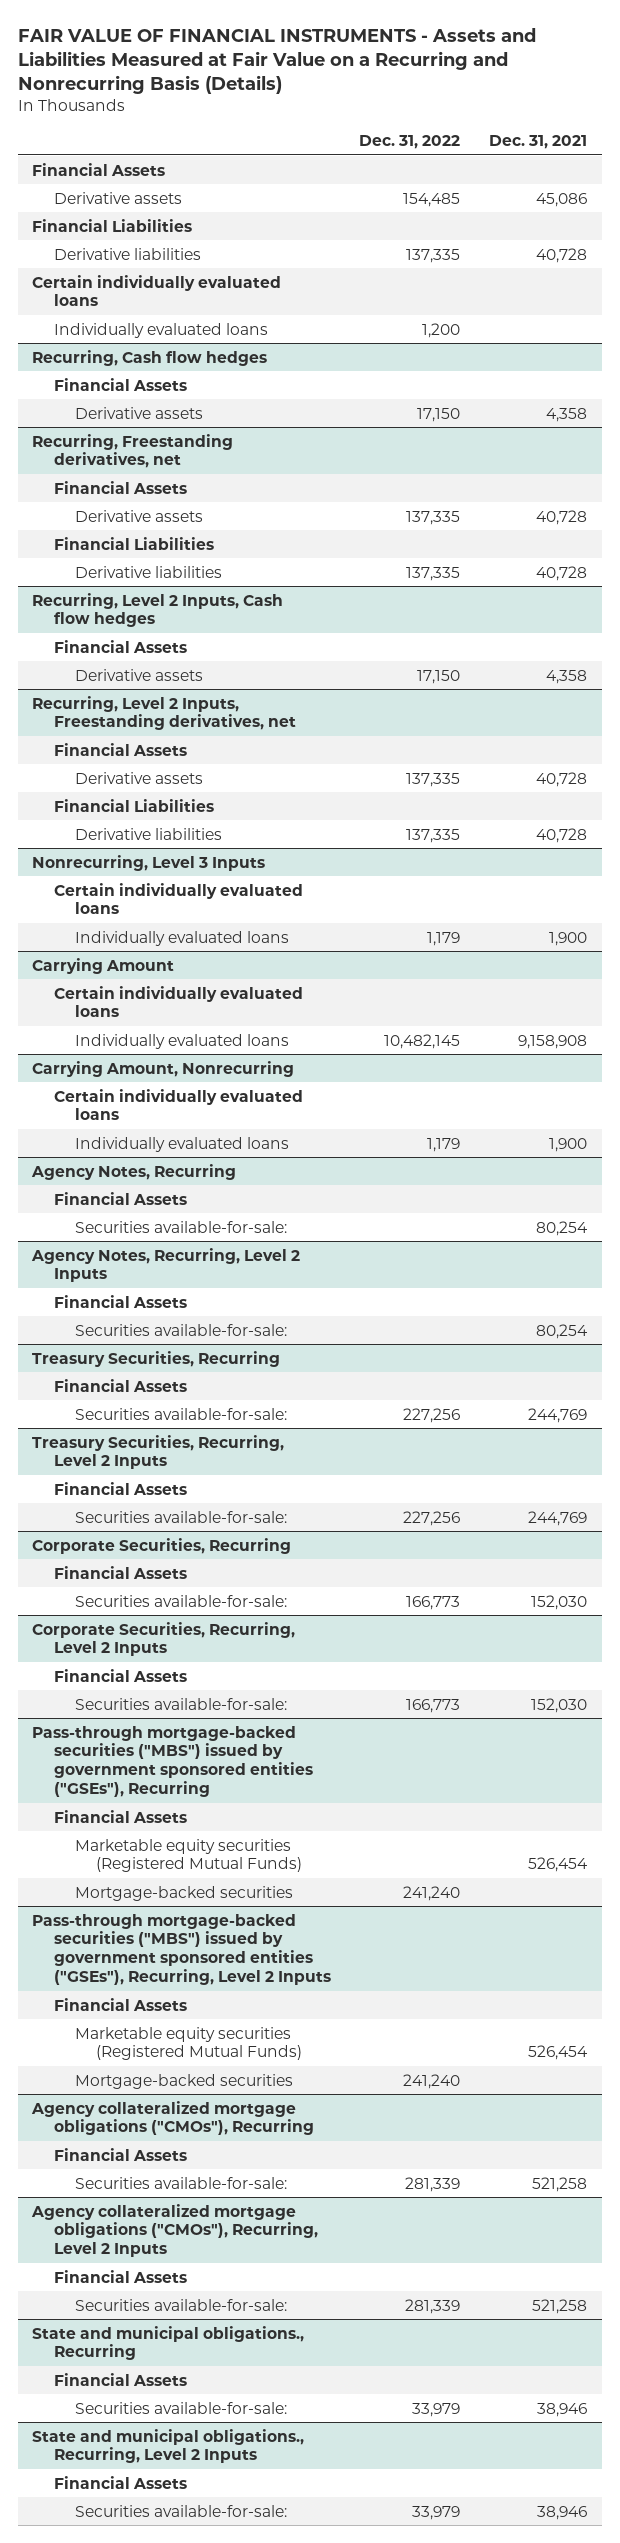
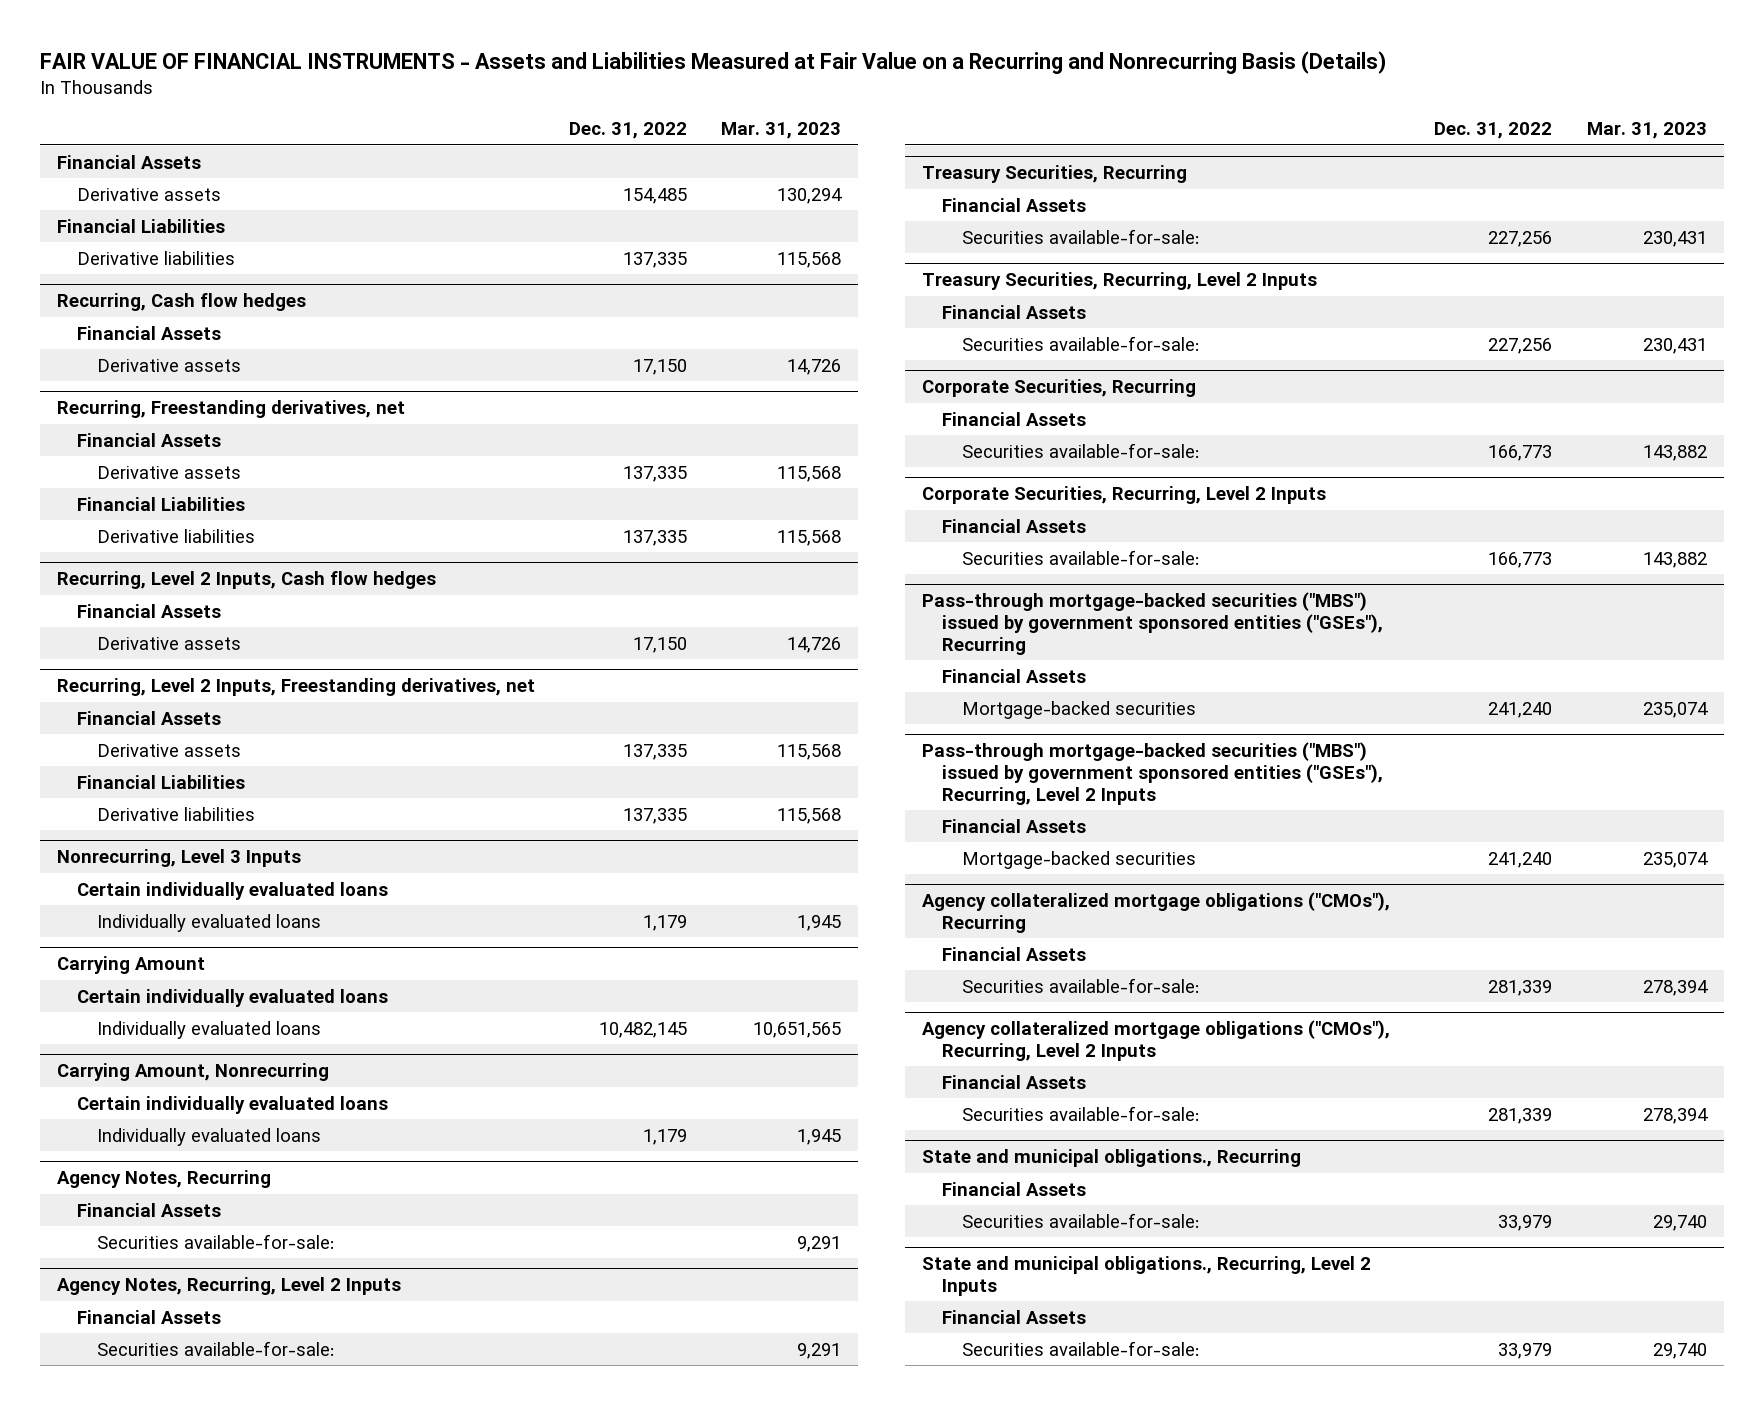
[489,135,588,150] Dec. 31, 2021 -> none
none -> [721,122,842,140] Mar. 31, 2023
[32,274,282,307] Certain individually evaluated loans -> none
[53,322,268,338] Individually evaluated loans -> none
[74,1838,302,1873] Marketable equity securities (Registered Mutual Funds) -> none
[74,2026,302,2061] Marketable equity securities (Registered Mutual Funds) -> none

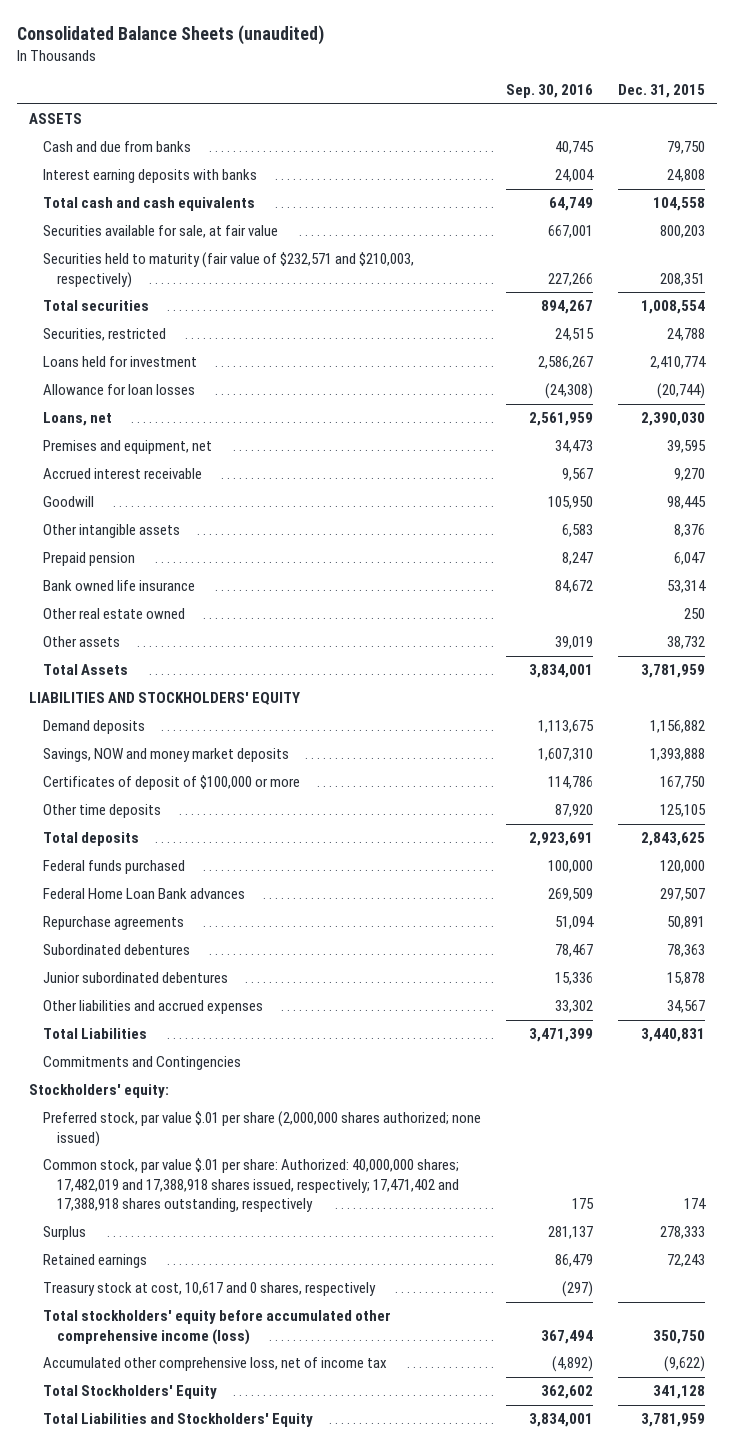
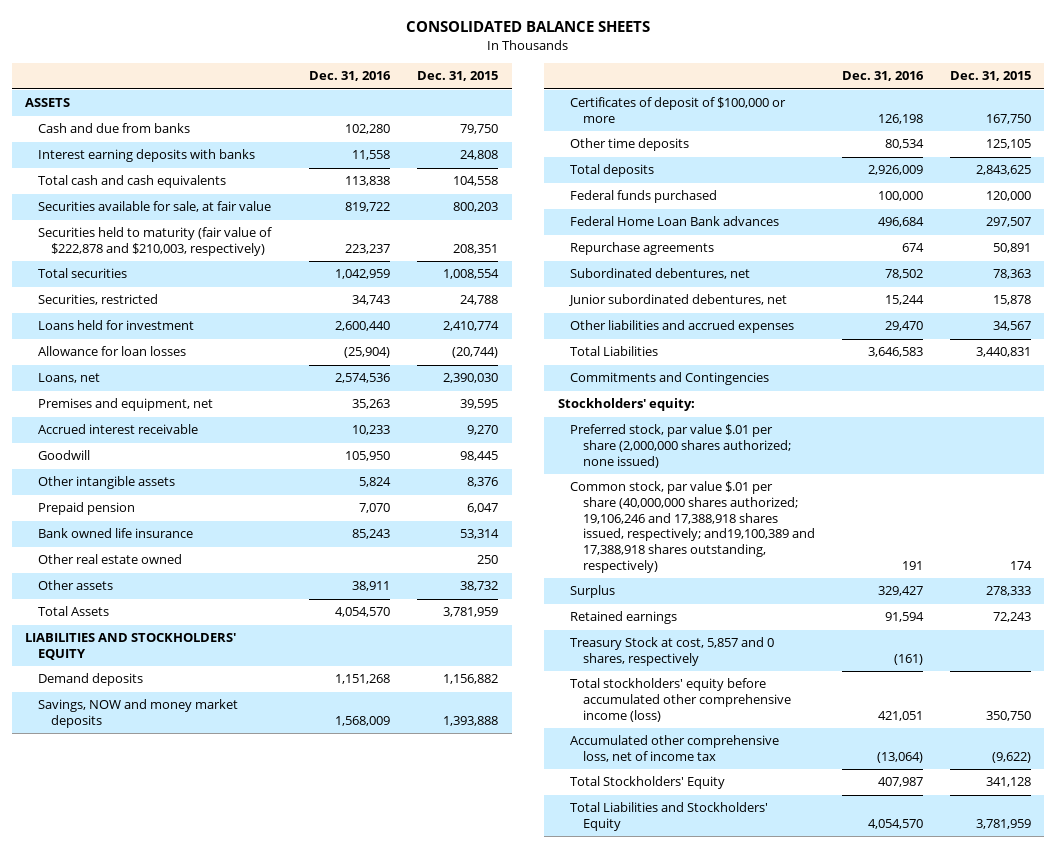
[16,25,324,46] Consolidated Balance Sheets (unaudited) -> [406,21,651,33] CONSOLIDATED BALANCE SHEETS
[505,84,593,99] Sep. 30, 2016 -> none
none -> [309,71,392,82] Dec. 31, 2016
[43,252,415,288] Securities held to maturity (fair value of $232,571 and $210,003, respectively) -> [38,227,273,257] Securities held to maturity (fair value of $222,878 and $210,003, respectively)
[43,944,191,956] Subordinated debentures -> [570,268,751,280] Subordinated debentures, net
[43,972,229,984] Junior subordinated debentures -> [568,294,788,307] Junior subordinated debentures, net
[43,1158,460,1213] Common stock, par value $.01 per share: Authorized: 40,000,000 shares; 17,482,019 and 17,388,918 shares issued, respectively; 17,471,402 and 17,388,918 shares outstanding, respectively -> [570,481,815,573] Common stock, par value $.01 per share (40,000,000 shares authorized; 19,106,246 and 17,388,918 shares issued, respectively; and19,100,389 and 17,388,918 shares outstanding, respectively)
[43,1282,377,1297] Treasury stock at cost, 10,617 and 0 shares, respectively -> [570,637,775,667] Treasury Stock at cost, 5,857 and 0 shares, respectively

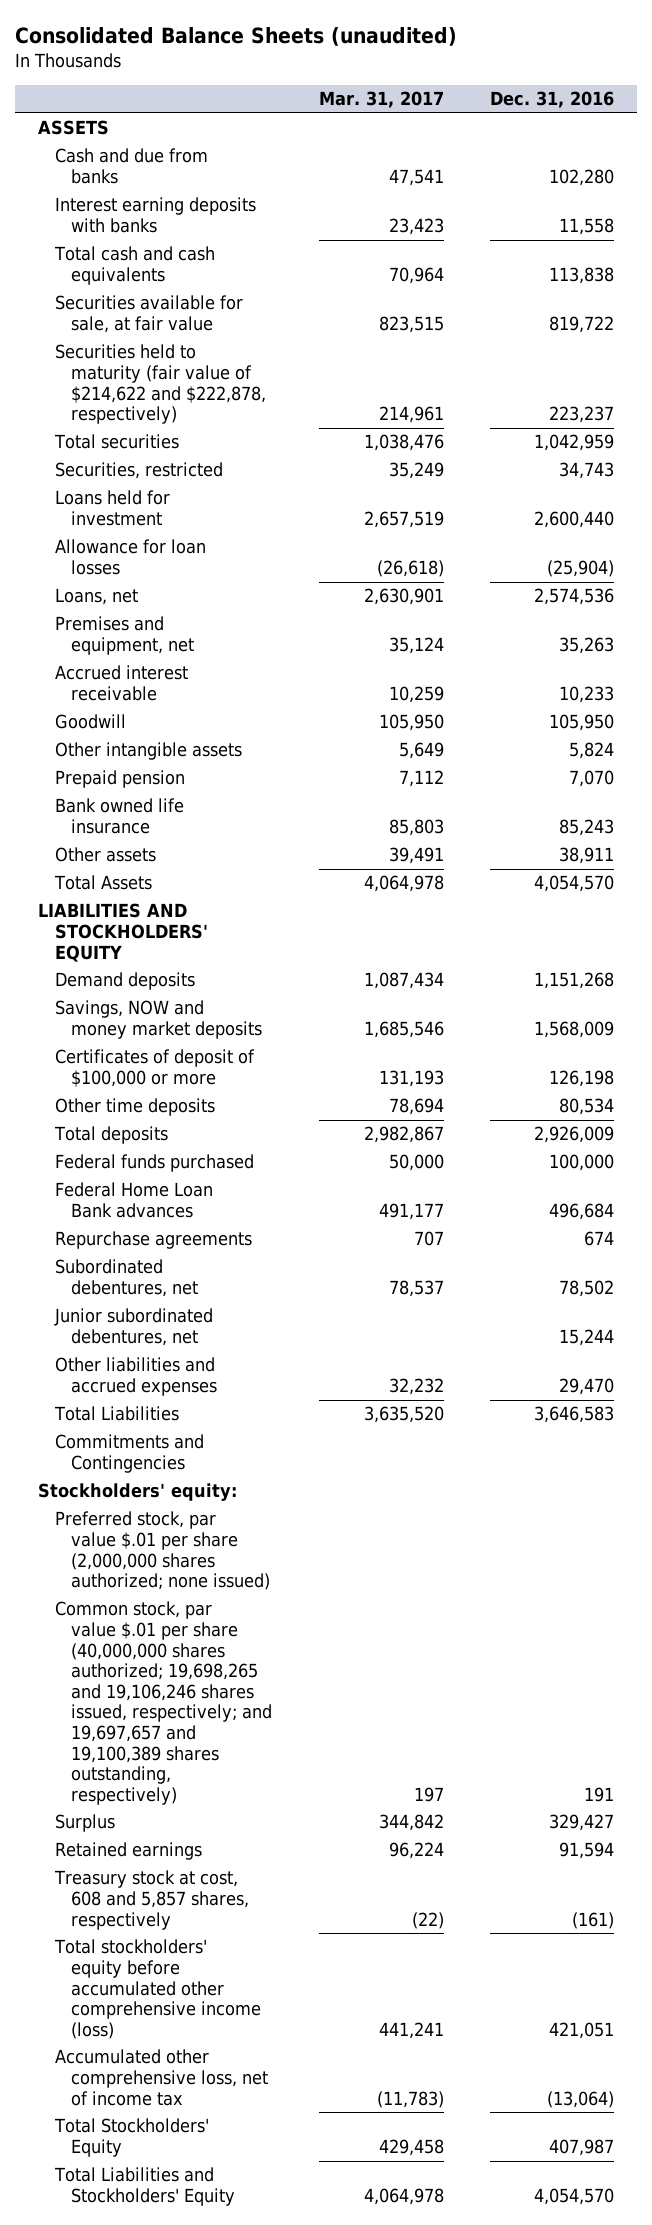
[406,21,651,33] CONSOLIDATED BALANCE SHEETS -> [15,26,458,46] Consolidated Balance Sheets (unaudited)
[417,71,499,82] Dec. 31, 2015 -> none
none -> [318,91,444,109] Mar. 31, 2017
[38,227,273,257] Securities held to maturity (fair value of $222,878 and $210,003, respectively) -> [54,344,267,425] Securities held to maturity (fair value of $214,622 and $222,878, respectively)
[38,554,183,565] Other real estate owned -> none
[570,481,815,573] Common stock, par value $.01 per share (40,000,000 shares authorized; 19,106,246 and 17,388,918 shares issued, respectively; and19,100,389 and 17,388,918 shares outstanding, respectively) -> [54,1601,273,1805] Common stock, par value $.01 per share (40,000,000 shares authorized; 19,698,265 and 19,106,246 shares issued, respectively; and 19,697,657 and 19,100,389 shares outstanding, respectively)
[570,637,775,667] Treasury Stock at cost, 5,857 and 0 shares, respectively -> [53,1870,250,1930] Treasury stock at cost, 608 and 5,857 shares, respectively

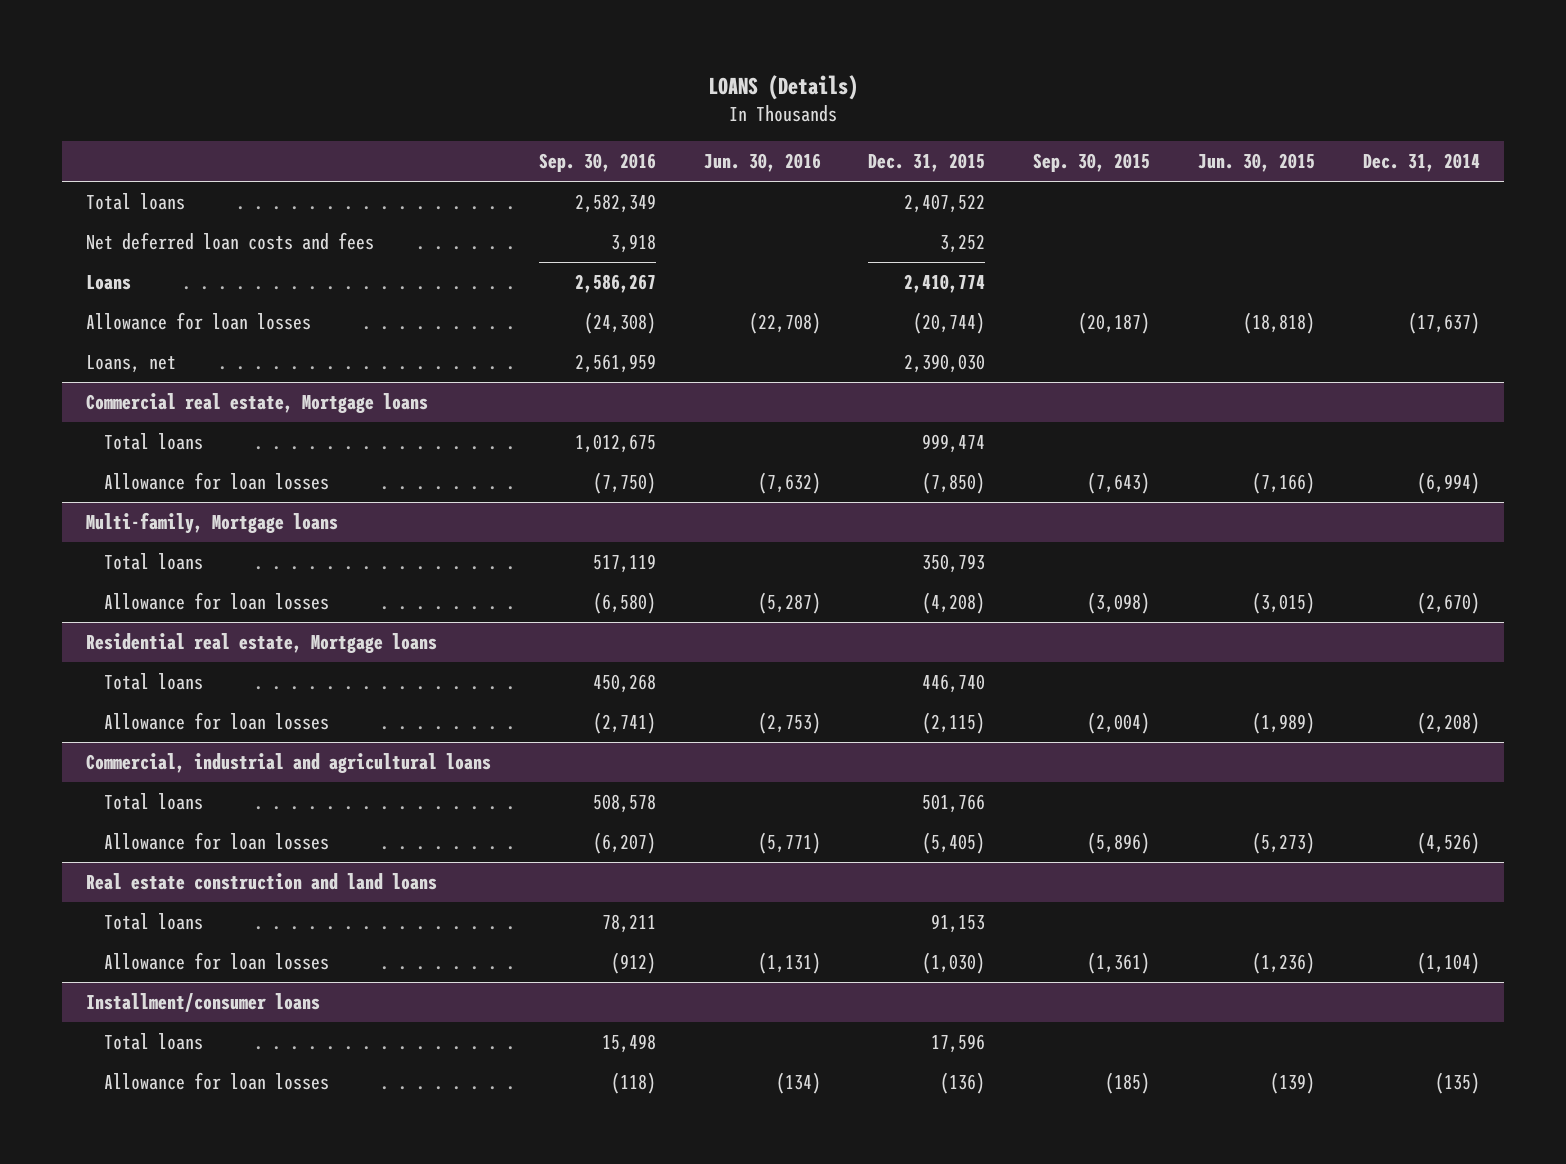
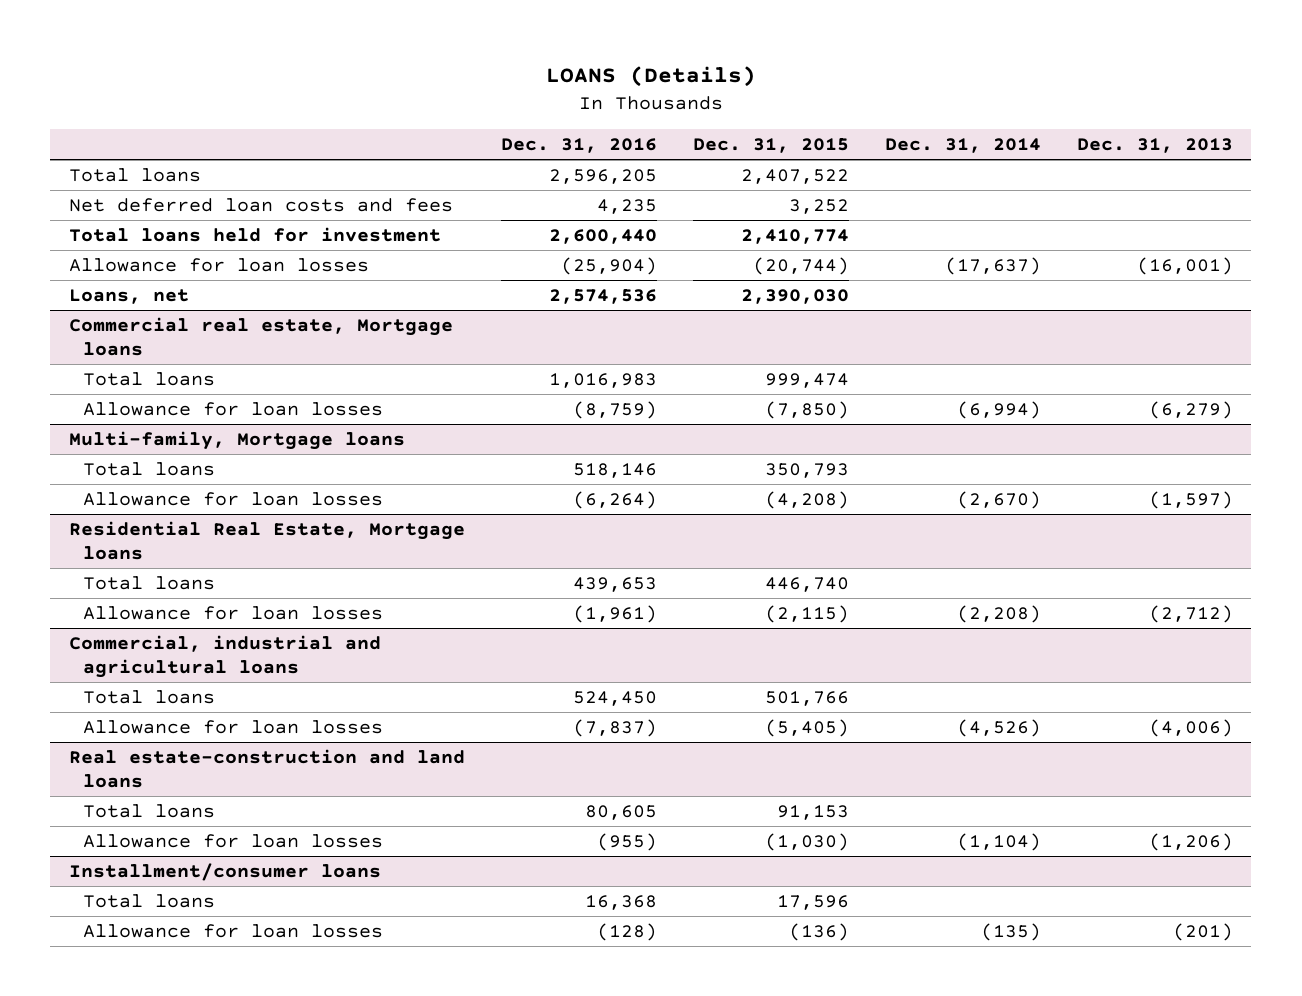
[538,153,656,173] Sep. 30, 2016 -> none
[703,153,821,173] Jun. 30, 2016 -> none
[1033,153,1151,173] Sep. 30, 2015 -> none
[1197,153,1315,173] Jun. 30, 2015 -> none
none -> [500,137,657,153] Dec. 31, 2016
none -> [1077,137,1234,153] Dec. 31, 2013
[86,275,132,291] Loans -> [68,227,441,243] Total loans held for investment
[86,633,438,654] Residential real estate, Mortgage loans -> [68,521,465,560] Residential Real Estate, Mortgage loans
[86,873,438,891] Real estate construction and land loans -> [68,749,465,788] Real estate-construction and land loans

